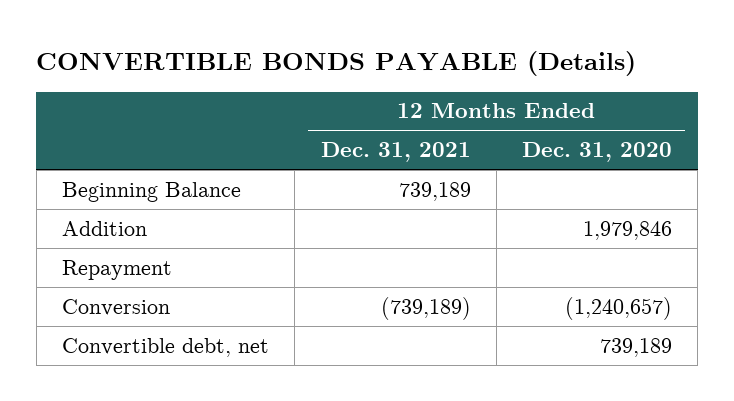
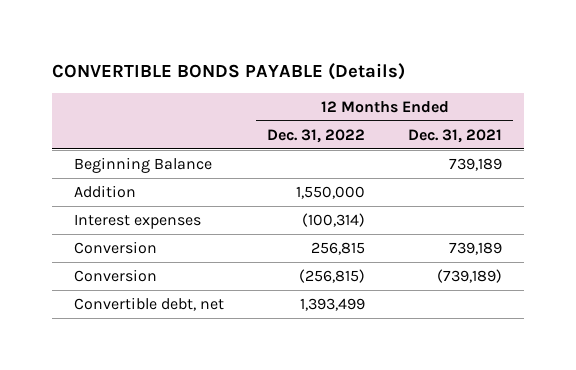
[522,142,673,163] Dec. 31, 2020 -> none
none -> [266,129,365,144] Dec. 31, 2022
[62,259,173,280] Repayment -> none
none -> [73,214,201,230] Interest expenses
none -> [73,241,157,255] Conversion

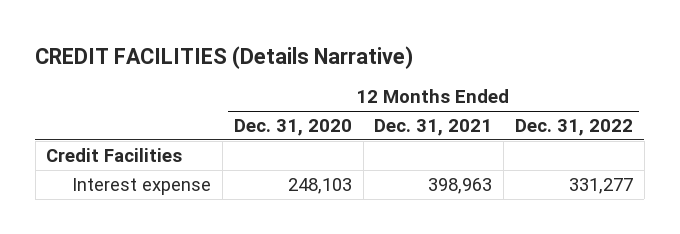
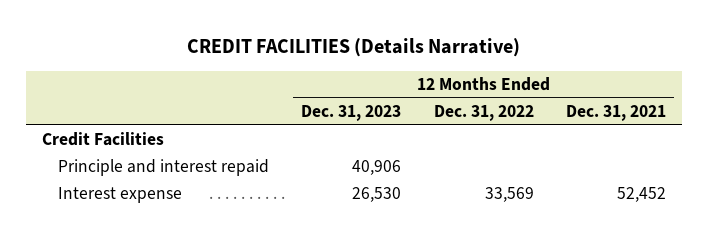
[233,119,352,137] Dec. 31, 2020 -> none
none -> [301,105,402,122] Dec. 31, 2023
none -> [57,159,269,177] Principle and interest repaid
[428,177,493,194] 398,963 -> [617,187,667,203] 52,452
[569,177,634,194] 331,277 -> [484,187,534,203] 33,569

